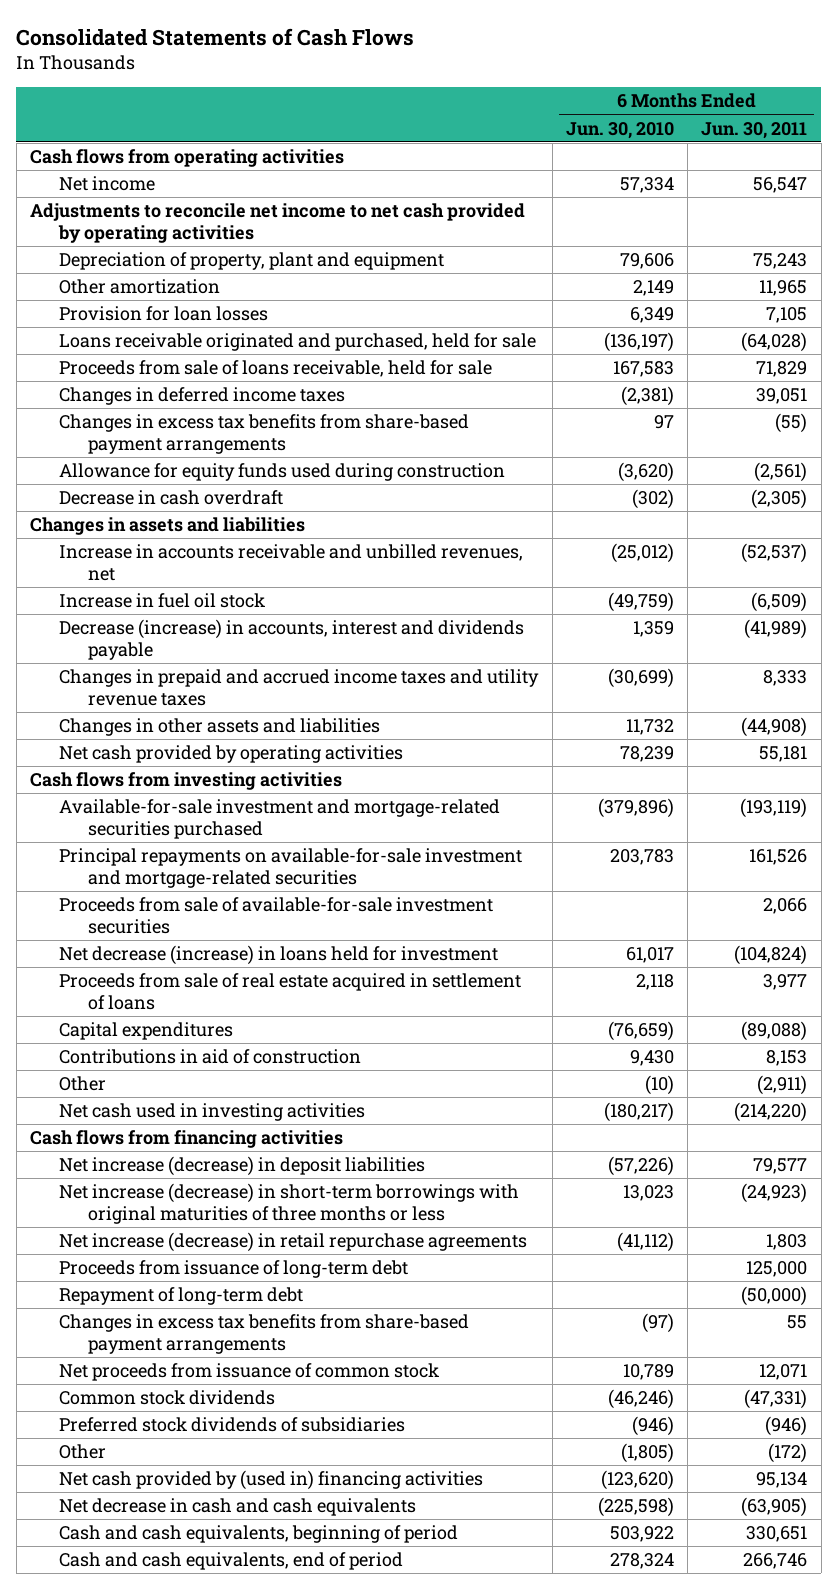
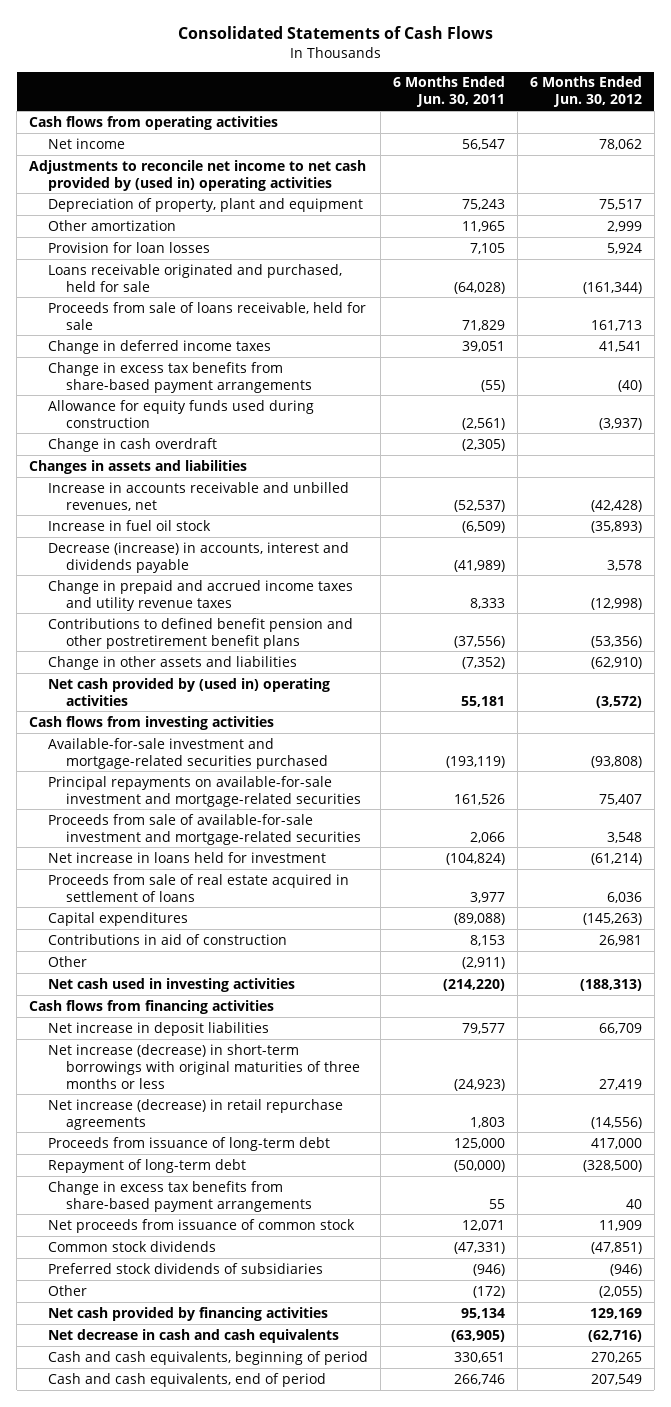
[565,121,674,139] Jun. 30, 2010 -> none
none -> [529,76,642,108] 6 Months Ended Jun. 30, 2012
[30,203,526,243] Adjustments to reconcile net income to net cash provided by operating activities -> [29,159,367,191] Adjustments to reconcile net income to net cash provided by (used in) operating activities
[59,387,346,406] Changes in deferred income taxes -> [47,339,271,354] Change in deferred income taxes
[59,414,470,454] Changes in excess tax benefits from share-based payment arrangements -> [47,361,312,393] Change in excess tax benefits from share-based payment arrangements
[59,490,284,506] Decrease in cash overdraft -> [47,437,217,452] Change in cash overdraft
[59,669,540,706] Changes in prepaid and accrued income taxes and utility revenue taxes -> [47,579,353,611] Change in prepaid and accrued income taxes and utility revenue taxes
none -> [47,617,353,649] Contributions to defined benefit pension and other postretirement benefit plans
[59,718,381,737] Changes in other assets and liabilities -> [47,655,297,670] Change in other assets and liabilities
[741,717,808,738] (44,908) -> [461,656,505,669] (7,352)
[59,745,404,764] Net cash provided by operating activities -> [47,677,330,706] Net cash provided by (used in) operating activities
[59,897,494,934] Proceeds from sale of available-for-sale investment securities -> [47,813,361,845] Proceeds from sale of available-for-sale investment and mortgage-related securities
[59,945,499,966] Net decrease (increase) in loans held for investment -> [47,851,326,863] Net increase in loans held for investment
[59,1156,426,1177] Net increase (decrease) in deposit liabilities -> [47,1021,269,1036] Net increase in deposit liabilities
[59,1314,470,1354] Changes in excess tax benefits from share-based payment arrangements -> [47,1180,312,1212] Change in excess tax benefits from share-based payment arrangements
[59,1470,484,1491] Net cash provided by (used in) financing activities -> [47,1306,328,1321] Net cash provided by financing activities

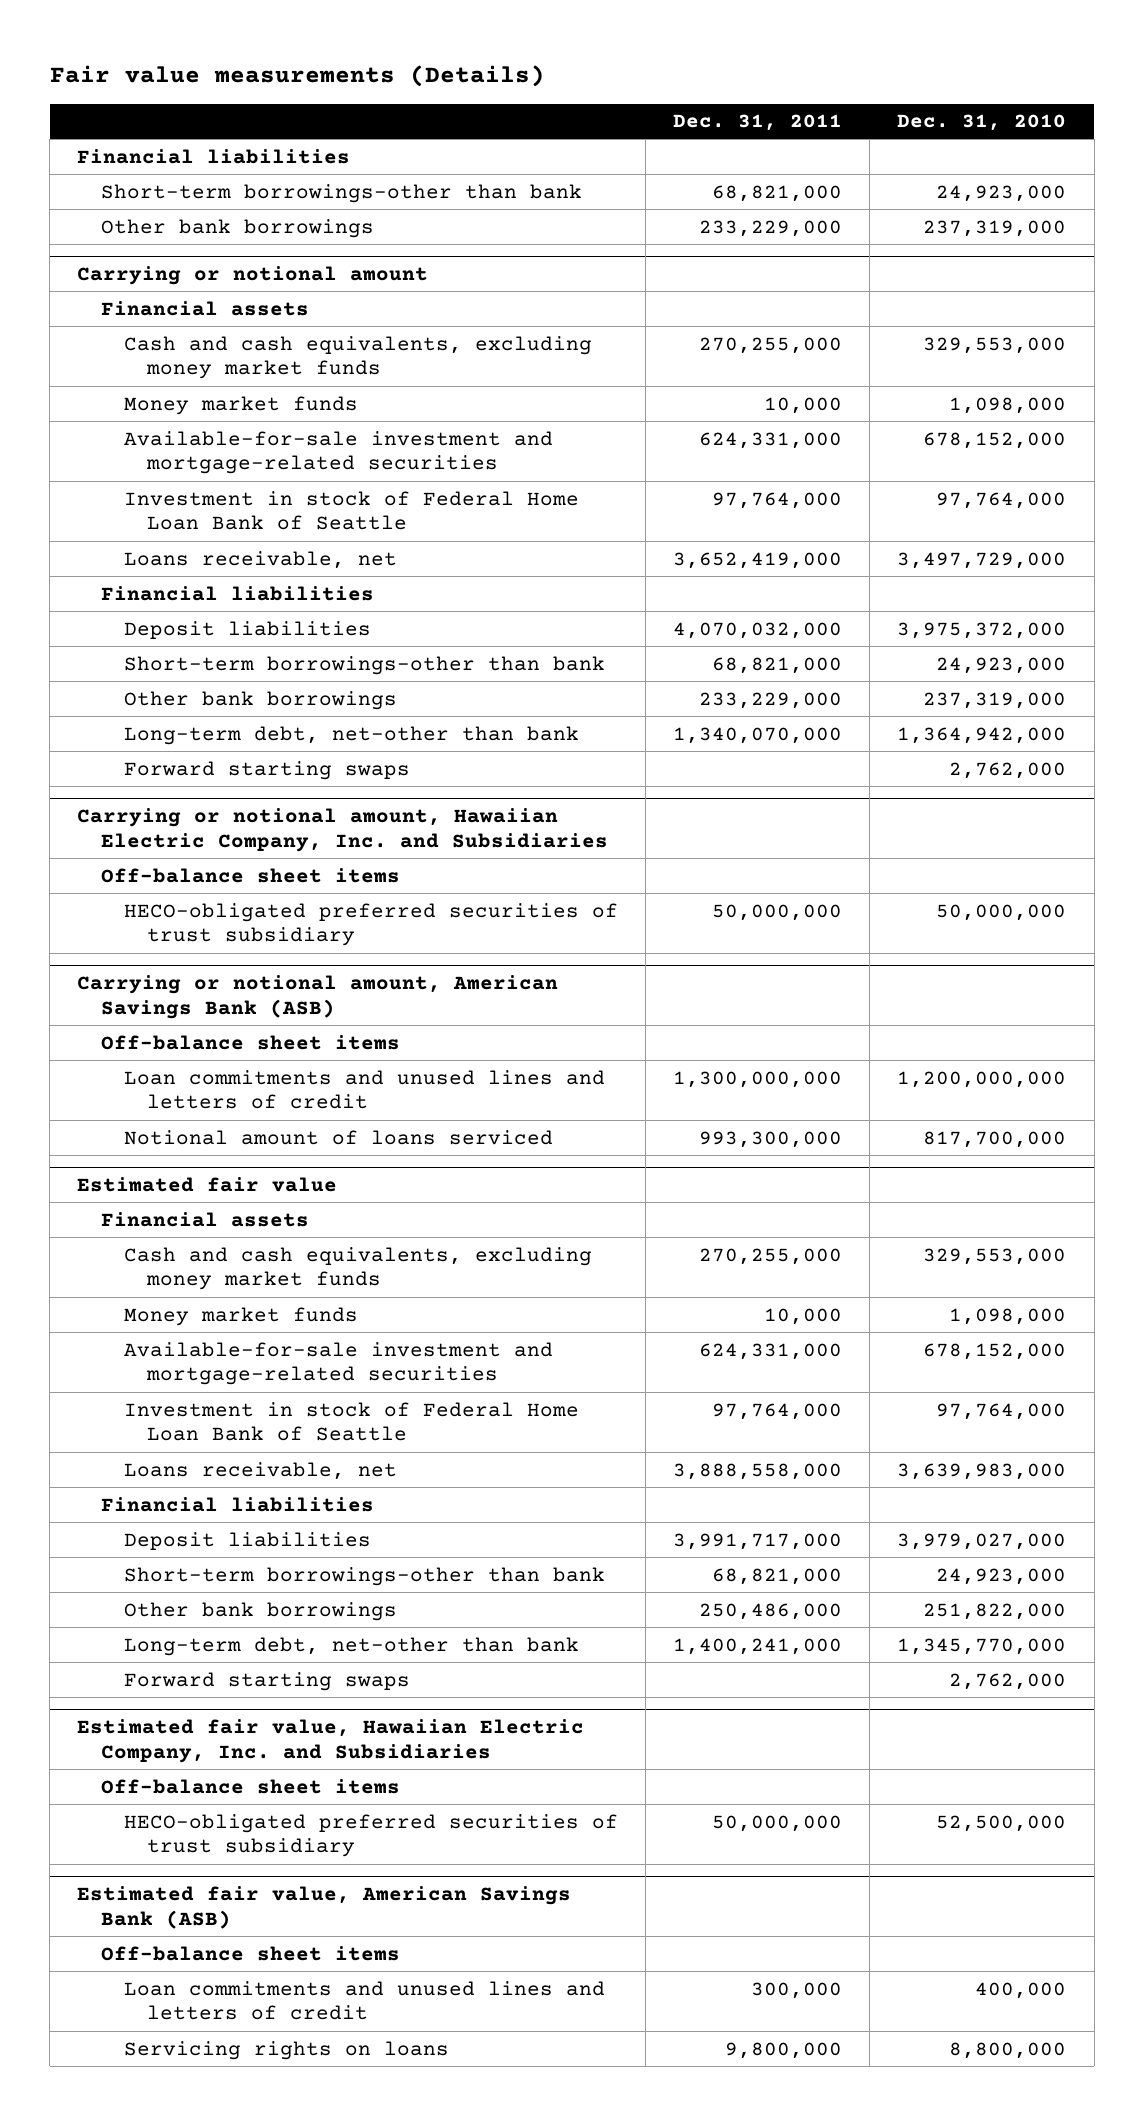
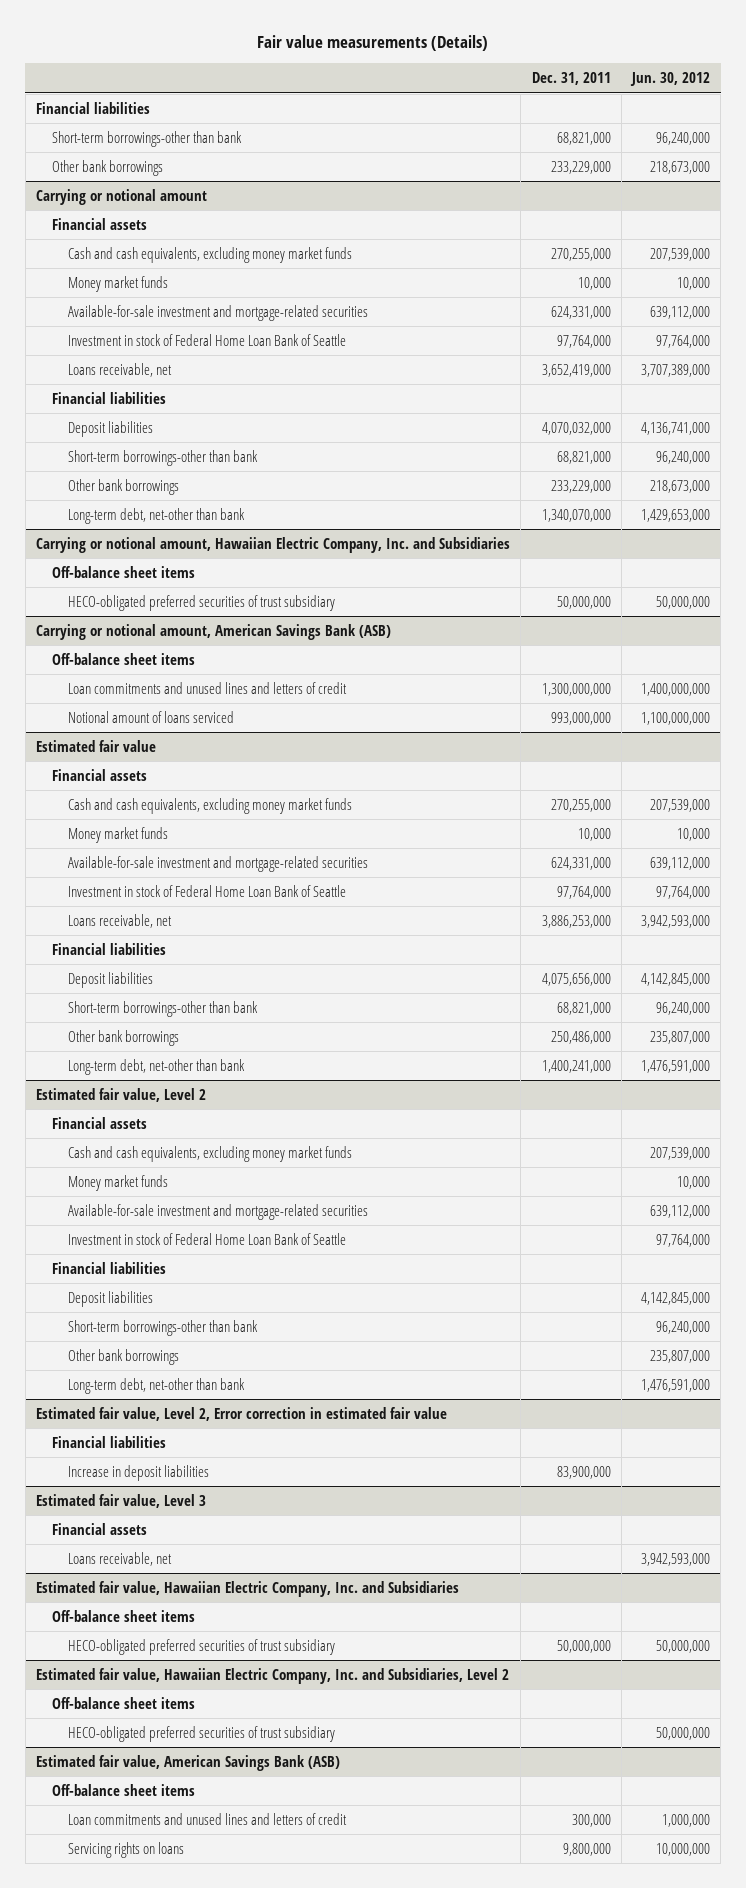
[897,114,1067,132] Dec. 31, 2010 -> none
none -> [630,72,711,87] Jun. 30, 2012
[123,760,410,780] Forward starting swaps -> none
[699,1130,843,1148] 993,300,000 -> [550,711,611,725] 993,000,000
[673,1462,843,1480] 3,888,558,000 -> [541,914,611,928] 3,886,253,000
[673,1532,843,1550] 3,991,717,000 -> [541,972,611,986] 4,075,656,000
[123,1671,410,1691] Forward starting swaps -> none
none -> [36,1087,207,1102] Estimated fair value, Level 2
none -> [52,1116,148,1129] Financial assets
none -> [68,1145,353,1162] Cash and cash equivalents, excluding money market funds
none -> [68,1174,169,1191] Money market funds
none -> [68,1203,369,1220] Available-for-sale investment and mortgage-related securities
none -> [68,1232,347,1245] Investment in stock of Federal Home Loan Bank of Seattle
none -> [52,1261,167,1274] Financial liabilities
none -> [68,1290,154,1307] Deposit liabilities
none -> [68,1319,259,1336] Short-term borrowings-other than bank
none -> [68,1348,180,1365] Other bank borrowings
none -> [68,1377,246,1394] Long-term debt, net-other than bank
none -> [36,1406,448,1421] Estimated fair value, Level 2, Error correction in estimated fair value
none -> [52,1435,167,1448] Financial liabilities
none -> [68,1464,210,1481] Increase in deposit liabilities
none -> [36,1493,207,1508] Estimated fair value, Level 3
none -> [52,1522,148,1535] Financial assets
none -> [68,1551,173,1566] Loans receivable, net
none -> [36,1667,510,1684] Estimated fair value, Hawaiian Electric Company, Inc. and Subsidiaries, Level 2
none -> [52,1696,196,1709] Off-balance sheet items
none -> [68,1725,336,1742] HECO-obligated preferred securities of trust subsidiary

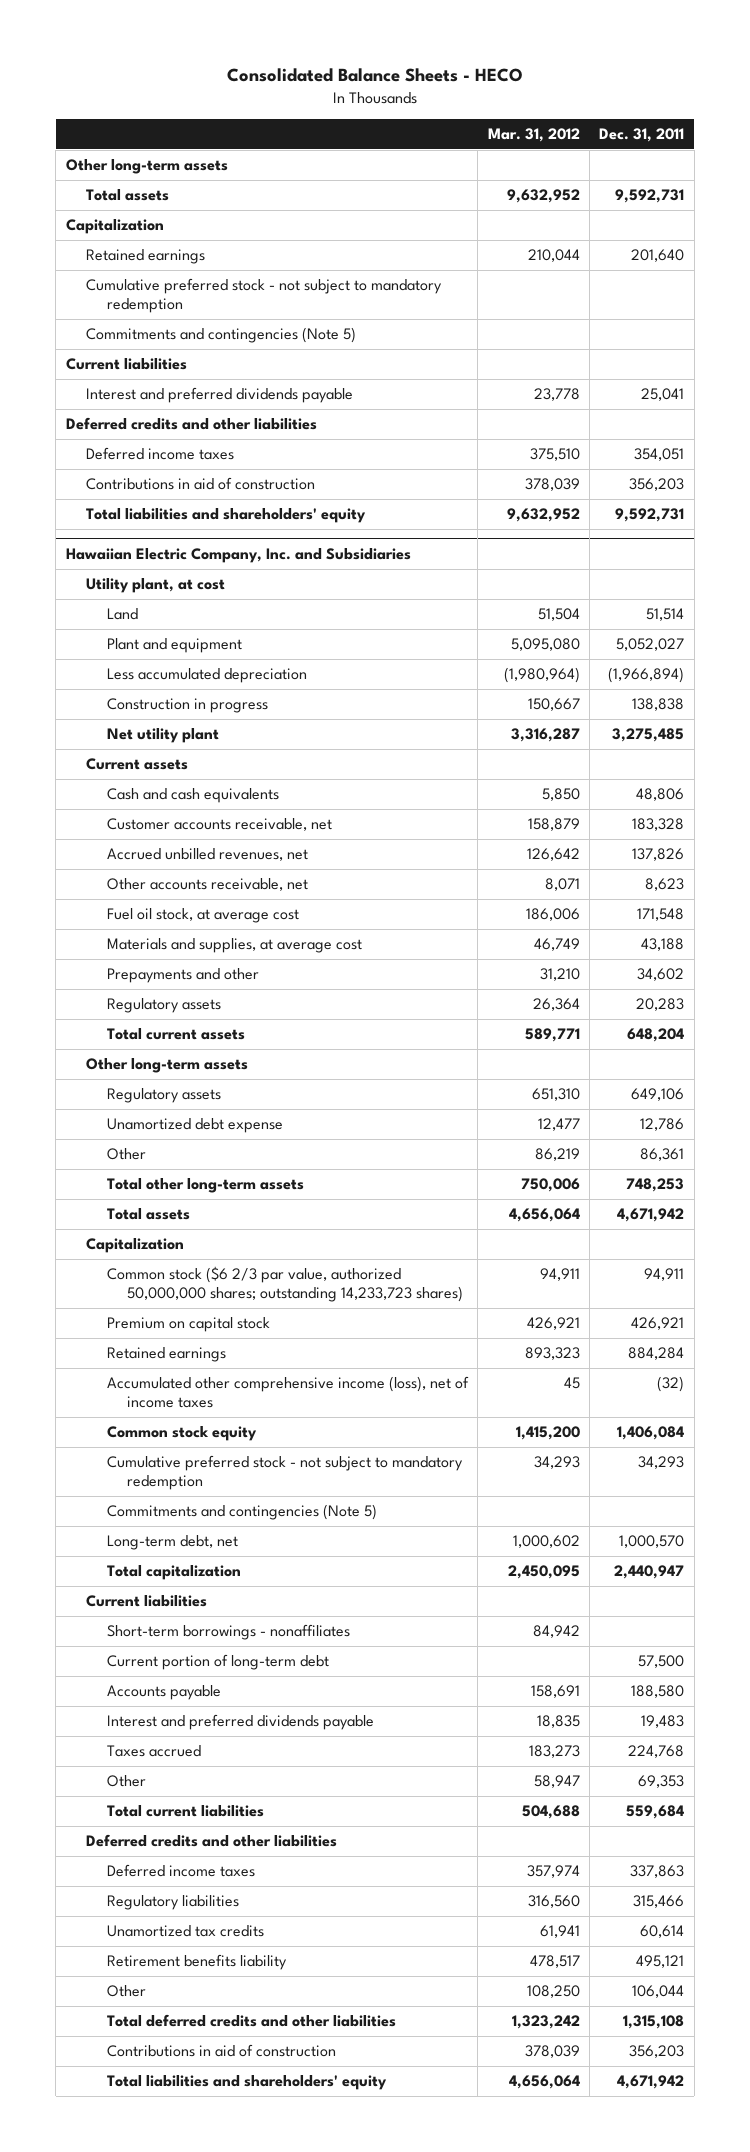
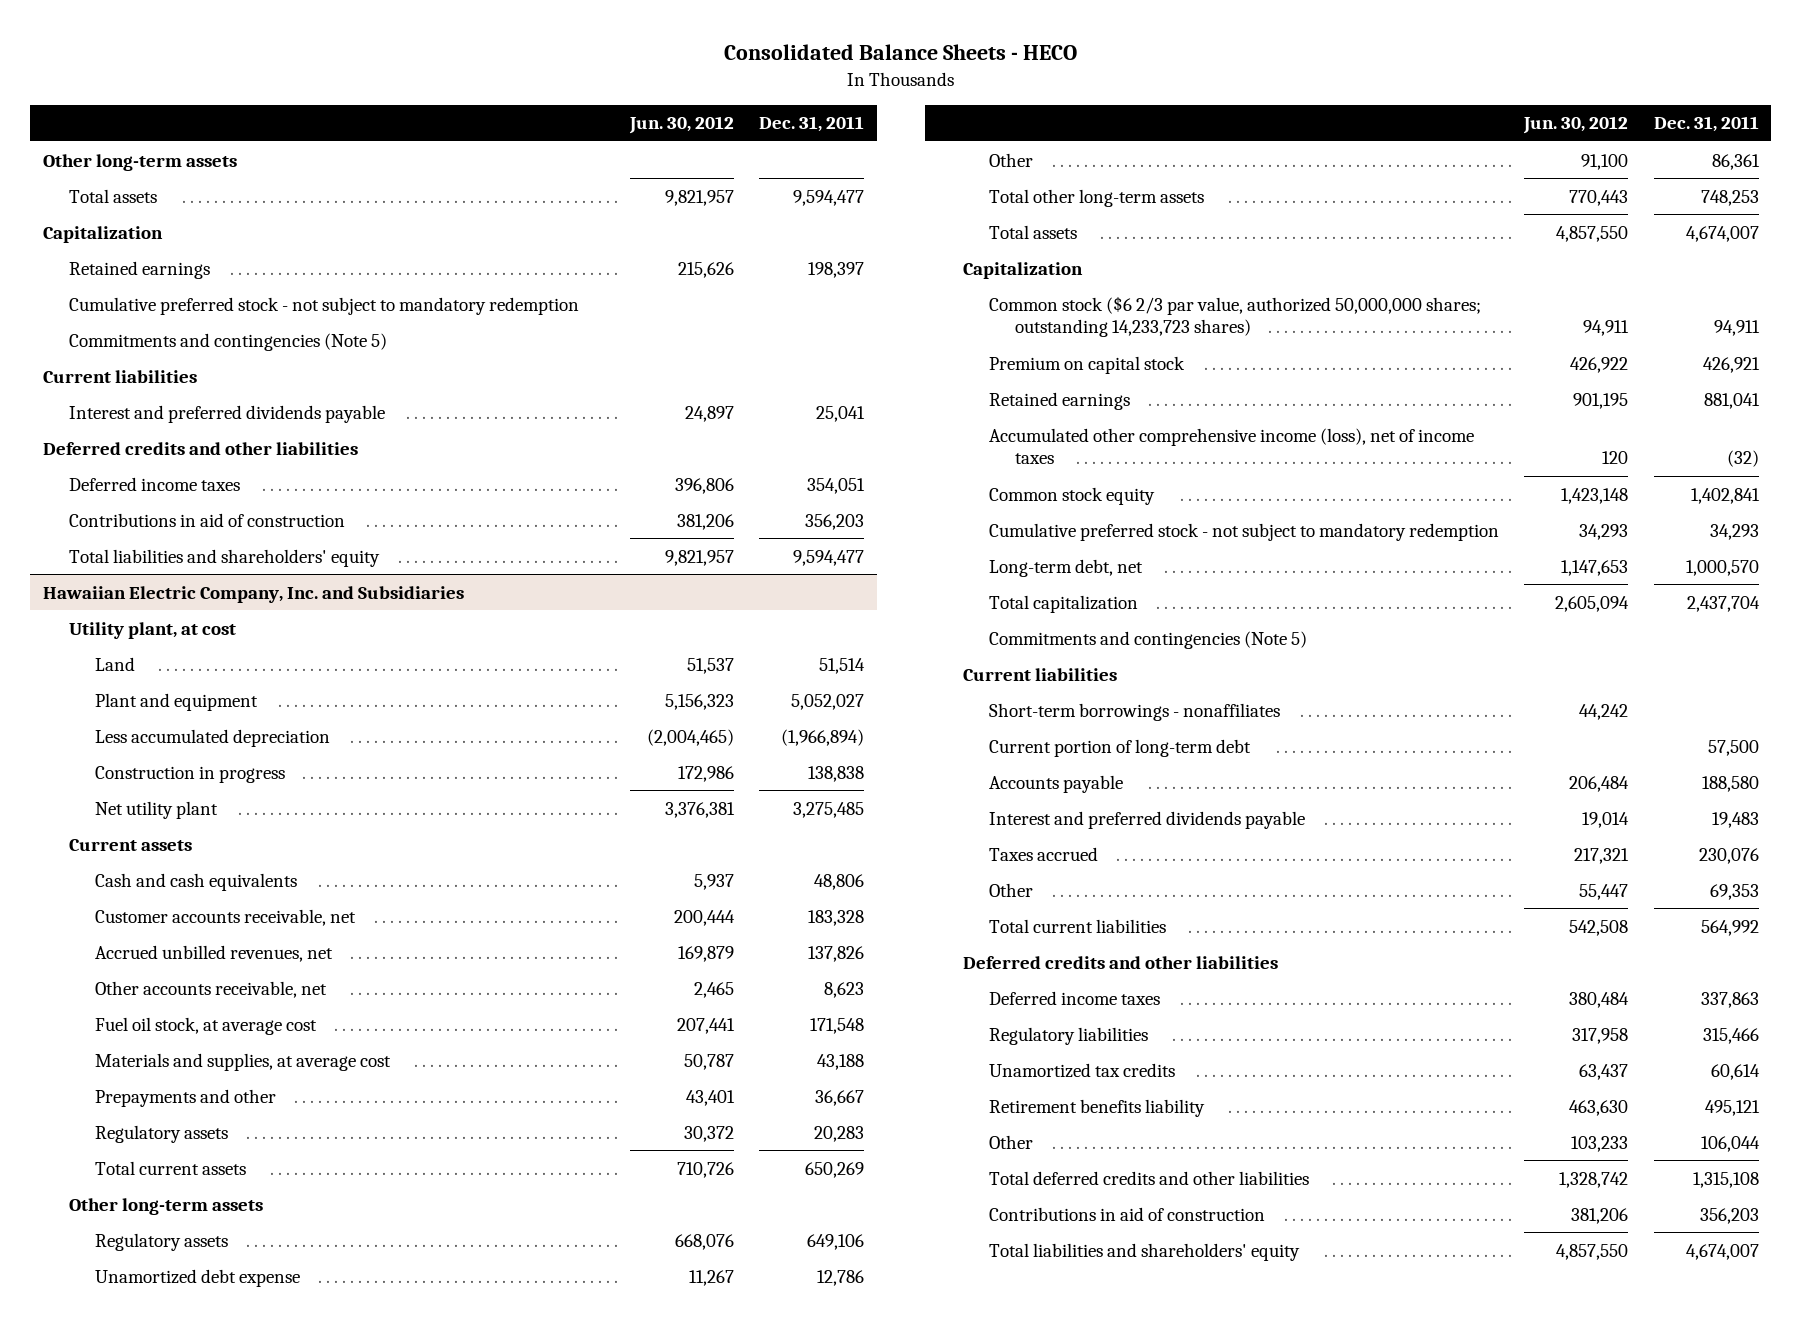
[487,128,580,143] Mar. 31, 2012 -> none
none -> [629,116,735,135] Jun. 30, 2012
[615,189,685,204] 9,592,731 -> [793,189,865,206] 9,594,477
[631,249,685,263] 201,640 -> [808,261,865,278] 198,397
[615,508,685,523] 9,592,731 -> [793,549,865,566] 9,594,477
[637,968,685,982] 34,602 -> [815,1089,865,1106] 36,667
[627,1028,685,1043] 648,204 -> [805,1161,865,1178] 650,269
[617,1208,685,1223] 4,671,942 -> [1685,225,1759,242] 4,674,007
[628,1347,685,1361] 884,284 -> [1703,392,1760,409] 881,041
[617,1426,685,1441] 1,406,084 -> [1690,487,1760,504] 1,402,841
[614,1565,685,1580] 2,440,947 -> [1686,595,1760,612] 2,437,704
[106,1504,377,1521] Commitments and contingencies (Note 5) -> [988,630,1307,649] Commitments and contingencies (Note 5)
[628,1745,685,1759] 224,768 -> [1698,847,1759,864] 230,076
[626,1805,685,1820] 559,684 -> [1700,919,1759,936] 564,992
[617,2075,685,2090] 4,671,942 -> [1685,1243,1759,1260] 4,674,007

